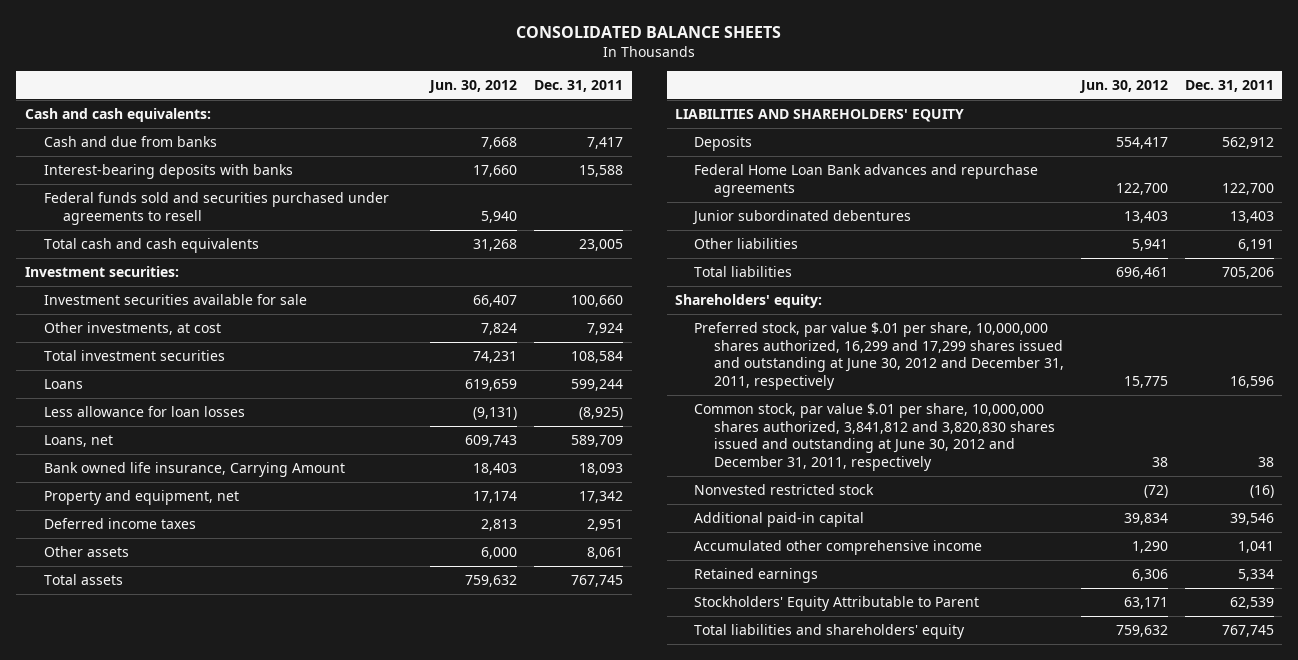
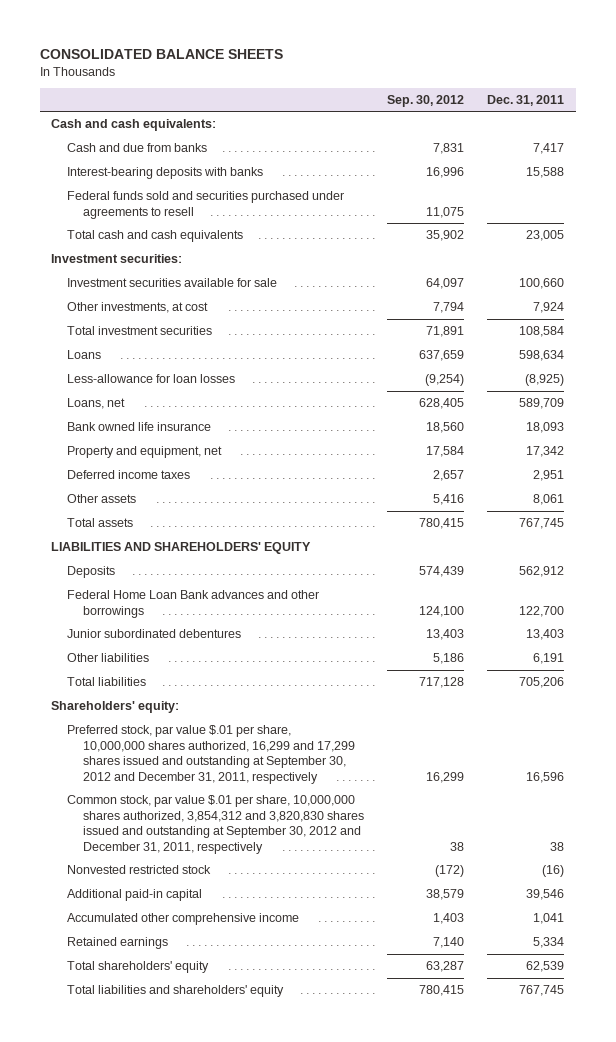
[428,79,518,93] Jun. 30, 2012 -> none
none -> [387,94,465,107] Sep. 30, 2012
[571,379,624,392] 599,244 -> [519,350,565,362] 598,634
[44,406,246,418] Less allowance for loan losses -> [67,374,236,384] Less-allowance for loan losses
[44,462,346,478] Bank owned life insurance, Carrying Amount -> [67,422,212,432] Bank owned life insurance
[694,164,1039,197] Federal Home Loan Bank advances and repurchase agreements -> [67,590,320,618] Federal Home Loan Bank advances and other borrowings
[694,322,1064,391] Preferred stock, par value $.01 per share, 10,000,000 shares authorized, 16,299 and 17,299 shares issued and outstanding at June 30, 2012 and December 31, 2011, respectively -> [67,725,355,784] Preferred stock, par value $.01 per share, 10,000,000 shares authorized, 16,299 and 17,299 shares issued and outstanding at September 30, 2012 and December 31, 2011, respectively
[694,403,1055,472] Common stock, par value $.01 per share, 10,000,000 shares authorized, 3,841,812 and 3,820,830 shares issued and outstanding at June 30, 2012 and December 31, 2011, respectively -> [67,795,364,854] Common stock, par value $.01 per share, 10,000,000 shares authorized, 3,854,312 and 3,820,830 shares issued and outstanding at September 30, 2012 and December 31, 2011, respectively
[694,596,980,612] Stockholders' Equity Attributable to Parent -> [67,961,210,974] Total shareholders' equity

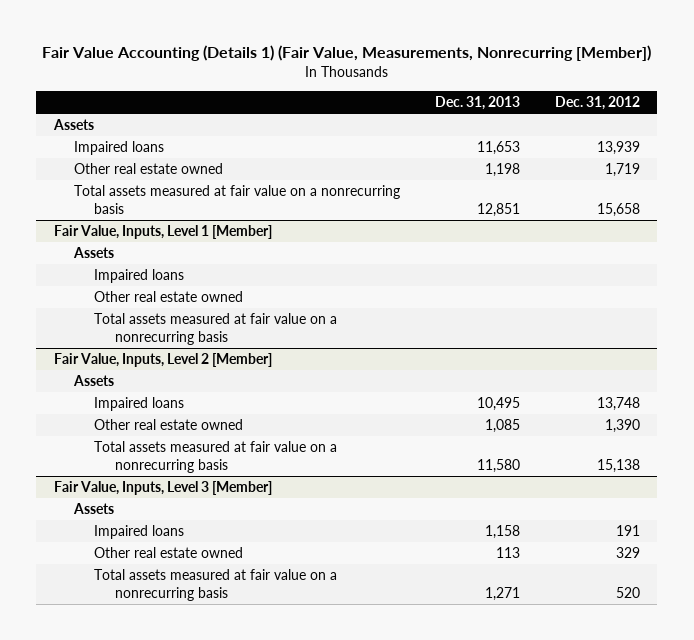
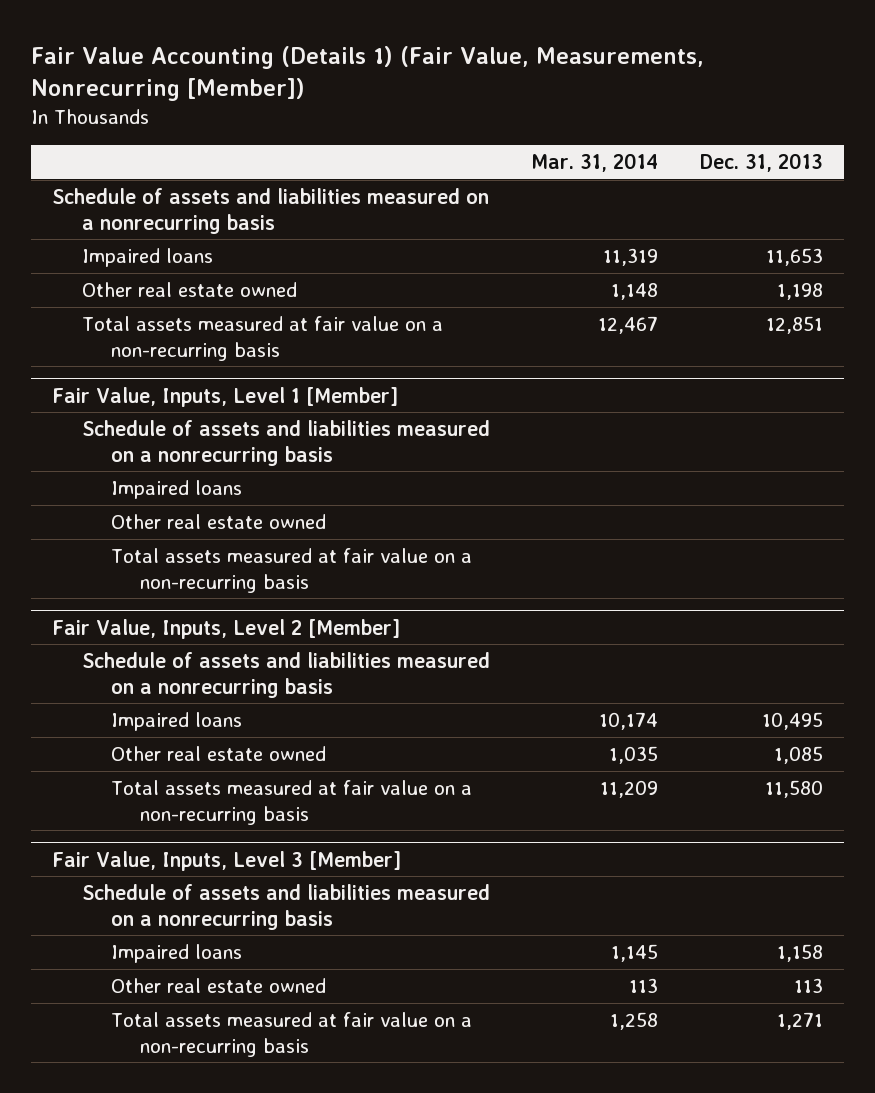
[554,96,640,111] Dec. 31, 2012 -> none
none -> [531,153,659,173] Mar. 31, 2014
[52,119,94,131] Assets -> none
none -> [52,187,490,234] Schedule of assets and liabilities measured on a nonrecurring basis
[74,185,401,215] Total assets measured at fair value on a nonrecurring basis -> [81,315,443,361] Total assets measured at fair value on a non-recurring basis
[73,247,115,259] Assets -> none
none -> [81,419,490,466] Schedule of assets and liabilities measured on a nonrecurring basis
[94,313,338,346] Total assets measured at fair value on a nonrecurring basis -> [110,547,472,593] Total assets measured at fair value on a non-recurring basis
[73,375,115,387] Assets -> none
none -> [81,651,490,698] Schedule of assets and liabilities measured on a nonrecurring basis
[94,441,338,474] Total assets measured at fair value on a nonrecurring basis -> [110,779,472,825] Total assets measured at fair value on a non-recurring basis
[73,503,115,515] Assets -> none
none -> [81,883,490,930] Schedule of assets and liabilities measured on a nonrecurring basis
[94,569,338,602] Total assets measured at fair value on a nonrecurring basis -> [110,1011,472,1057] Total assets measured at fair value on a non-recurring basis

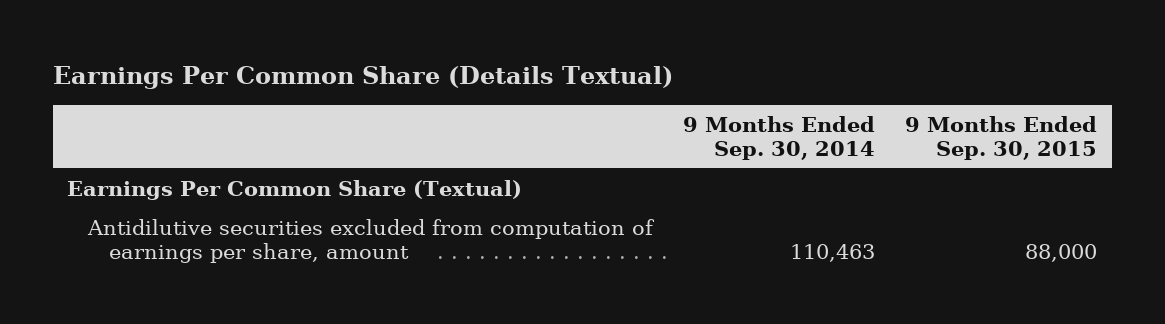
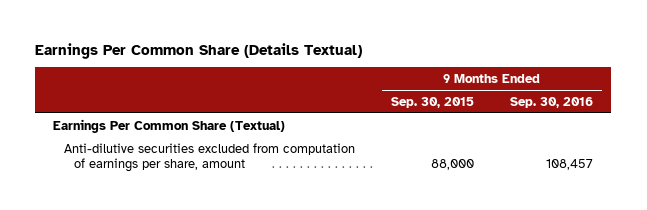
[683,115,876,161] 9 Months Ended Sep. 30, 2014 -> none
none -> [510,96,594,108] Sep. 30, 2016
[87,218,656,264] Antidilutive securities excluded from computation of earnings per share, amount -> [63,142,355,173] Anti-dilutive securities excluded from computation of earnings per share, amount

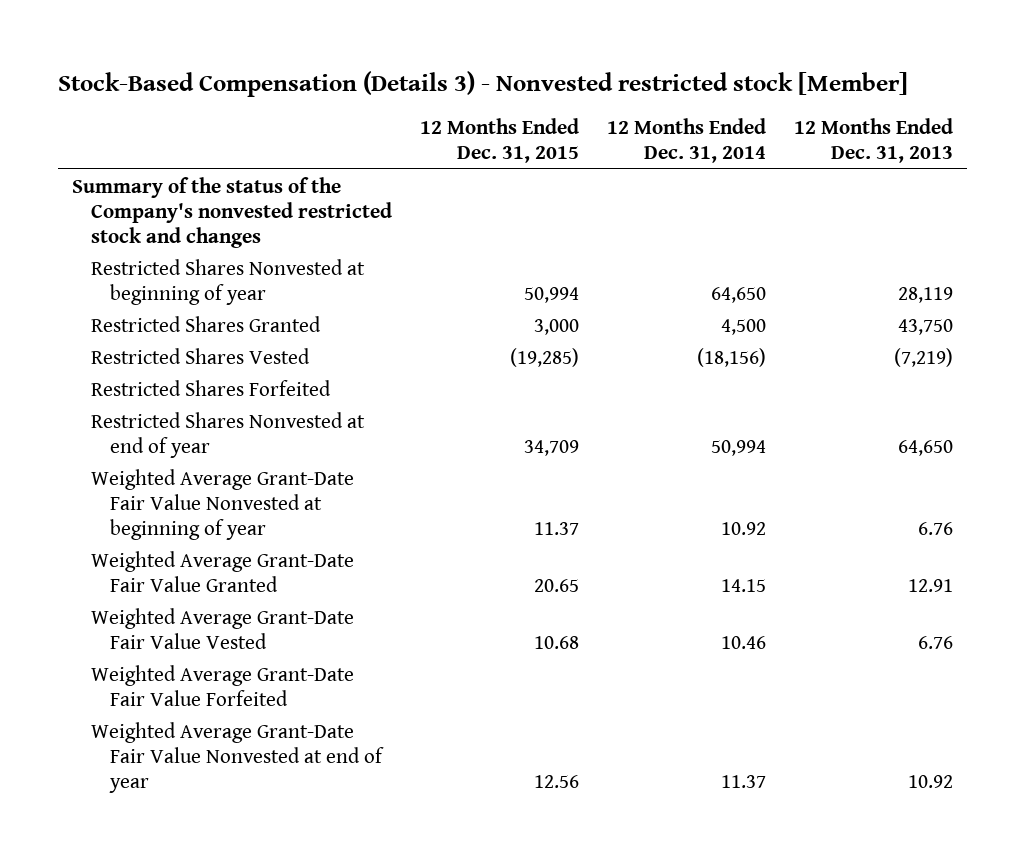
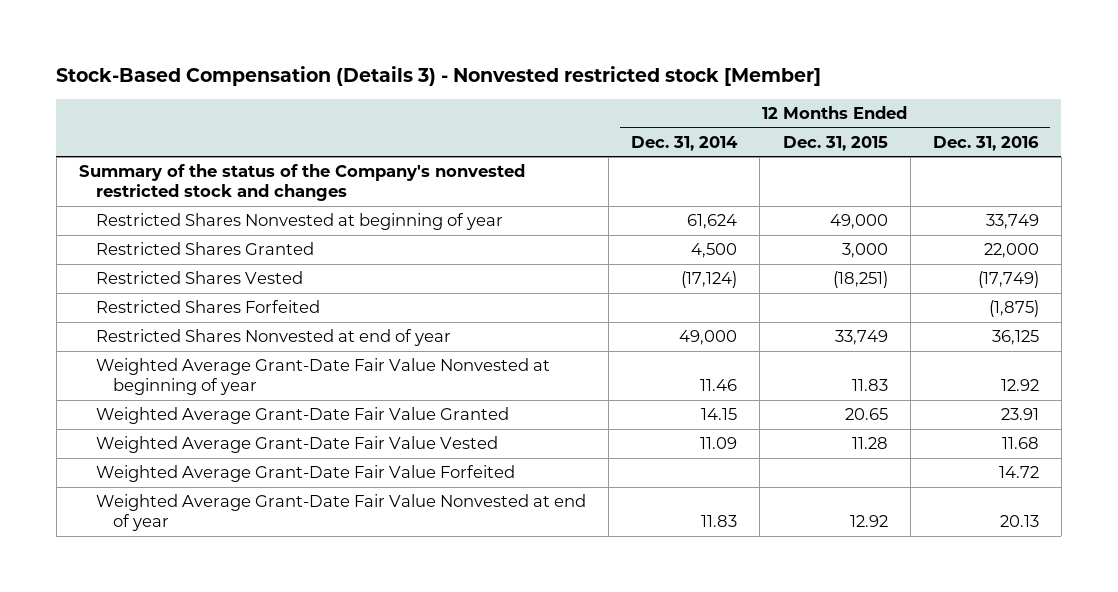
[793,118,953,164] 12 Months Ended Dec. 31, 2013 -> none
none -> [932,135,1039,151] Dec. 31, 2016
[523,286,579,303] 50,994 -> [829,214,888,230] 49,000
[710,286,766,303] 64,650 -> [687,214,738,230] 61,624
[509,347,579,367] (19,285) -> [832,271,888,289] (18,251)
[696,347,766,367] (18,156) -> [681,271,738,289] (17,124)
[523,439,579,456] 34,709 -> [834,330,888,346] 33,749
[710,439,766,456] 50,994 -> [679,330,738,346] 49,000
[533,521,579,535] 11.37 -> [851,378,888,391] 11.83
[720,521,766,535] 10.92 -> [700,378,738,391] 11.46
[533,635,579,649] 10.68 -> [851,437,888,450] 11.28
[720,635,766,649] 10.46 -> [700,437,738,450] 11.09
[533,774,579,788] 12.56 -> [849,514,888,527] 12.92
[720,774,766,788] 11.37 -> [701,514,738,527] 11.83

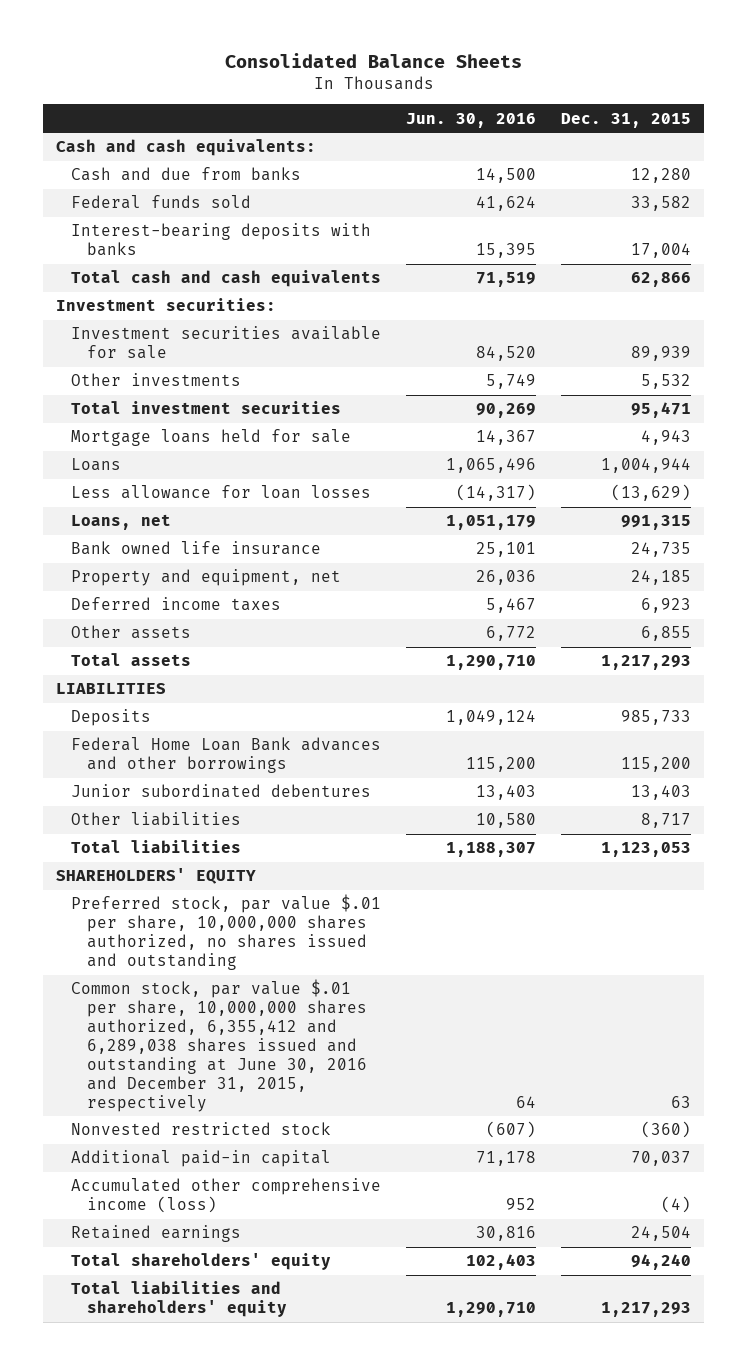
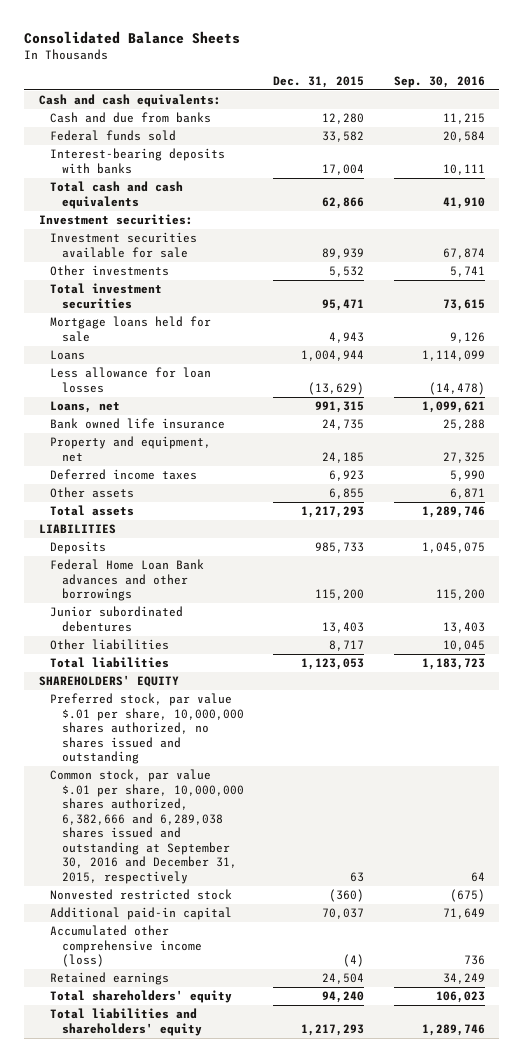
[406,112,537,128] Jun. 30, 2016 -> none
none -> [393,76,485,89] Sep. 30, 2016
[71,979,368,1112] Common stock, par value $.01 per share, 10,000,000 shares authorized, 6,355,412 and 6,289,038 shares issued and outstanding at June 30, 2016 and December 31, 2015, respectively -> [50,769,245,884] Common stock, par value $.01 per share, 10,000,000 shares authorized, 6,382,666 and 6,289,038 shares issued and outstanding at September 30, 2016 and December 31, 2015, respectively

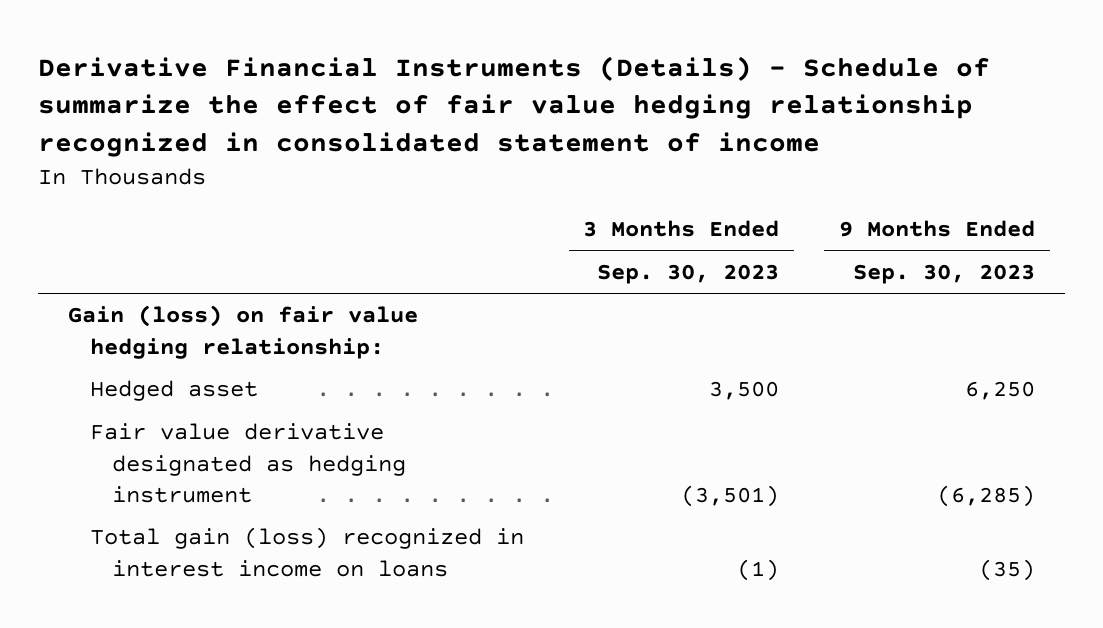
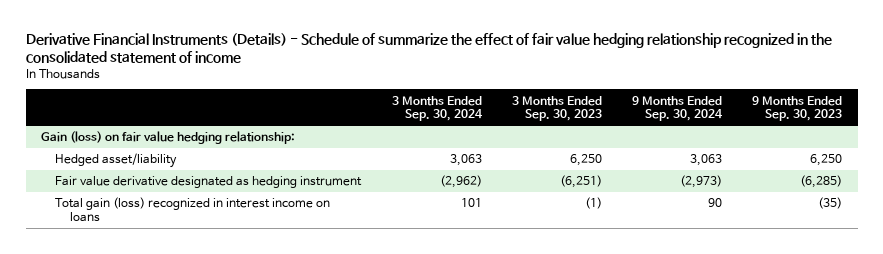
[38,55,991,158] Derivative Financial Instruments (Details) - Schedule of summarize the effect of fair value hedging relationship recognized in consolidated statement of income -> [25,32,832,63] Derivative Financial Instruments (Details) - Schedule of summarize the effect of fair value hedging relationship recognized in the consolidated statement of income
none -> [391,95,483,122] 3 Months Ended Sep. 30, 2024
none -> [632,95,724,122] 9 Months Ended Sep. 30, 2024
[89,380,258,402] Hedged asset -> [55,153,178,169] Hedged asset/liability
[709,381,780,401] 3,500 -> [569,154,602,167] 6,250
[681,484,780,507] (3,501) -> [559,175,602,189] (6,251)

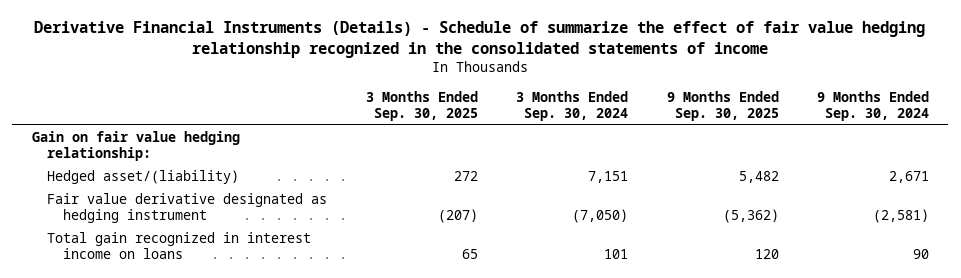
[25,32,832,63] Derivative Financial Instruments (Details) - Schedule of summarize the effect of fair value hedging relationship recognized in the consolidated statement of income -> [34,21,926,59] Derivative Financial Instruments (Details) - Schedule of summarize the effect of fair value hedging relationship recognized in the consolidated statements of income
[511,95,602,122] 3 Months Ended Sep. 30, 2023 -> none
[752,95,843,122] 9 Months Ended Sep. 30, 2023 -> none
none -> [365,91,478,122] 3 Months Ended Sep. 30, 2025
none -> [666,91,779,122] 9 Months Ended Sep. 30, 2025
[40,131,295,145] Gain (loss) on fair value hedging relationship: -> [31,131,240,162] Gain on fair value hedging relationship:
[55,153,178,169] Hedged asset/liability -> [47,170,240,185] Hedged asset/(liability)
[449,154,482,167] 3,063 -> [588,171,629,184] 7,151
[690,154,723,167] 3,063 -> [889,171,930,184] 2,671
[439,175,482,189] (2,962) -> [572,209,629,224] (7,050)
[680,175,723,189] (2,973) -> [873,209,930,224] (2,581)
[55,197,331,222] Total gain (loss) recognized in interest income on loans -> [47,232,312,260] Total gain recognized in interest income on loans

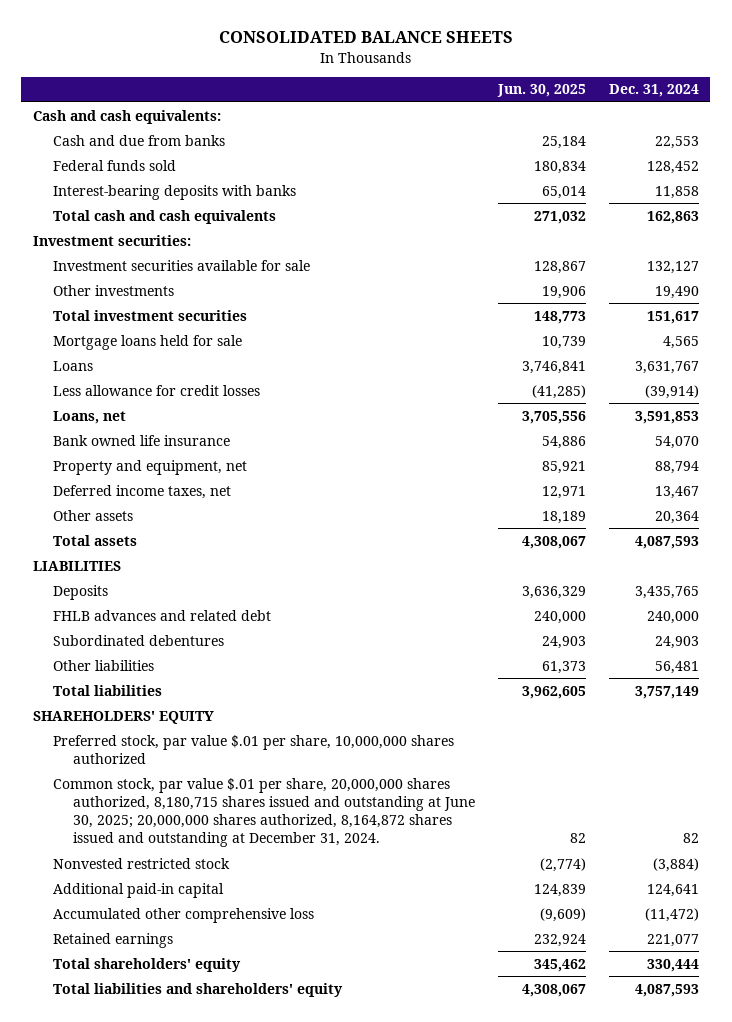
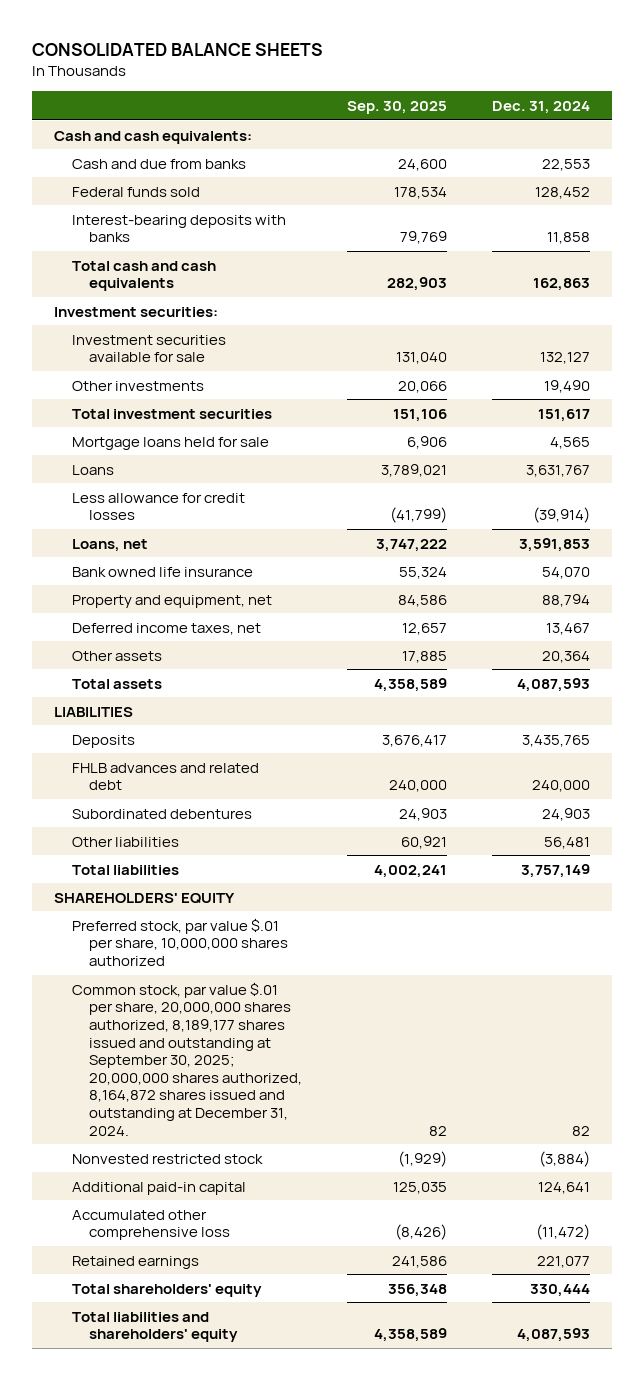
[496,84,586,98] Jun. 30, 2025 -> none
none -> [347,100,448,114] Sep. 30, 2025
[52,777,475,848] Common stock, par value $.01 per share, 20,000,000 shares authorized, 8,180,715 shares issued and outstanding at June 30, 2025; 20,000,000 shares authorized, 8,164,872 shares issued and outstanding at December 31, 2024. -> [71,981,303,1136] Common stock, par value $.01 per share, 20,000,000 shares authorized, 8,189,177 shares issued and outstanding at September 30, 2025; 20,000,000 shares authorized, 8,164,872 shares issued and outstanding at December 31, 2024.

